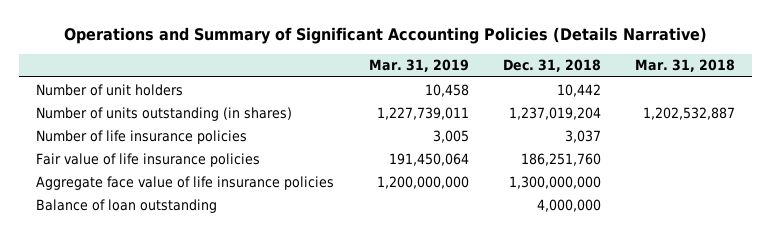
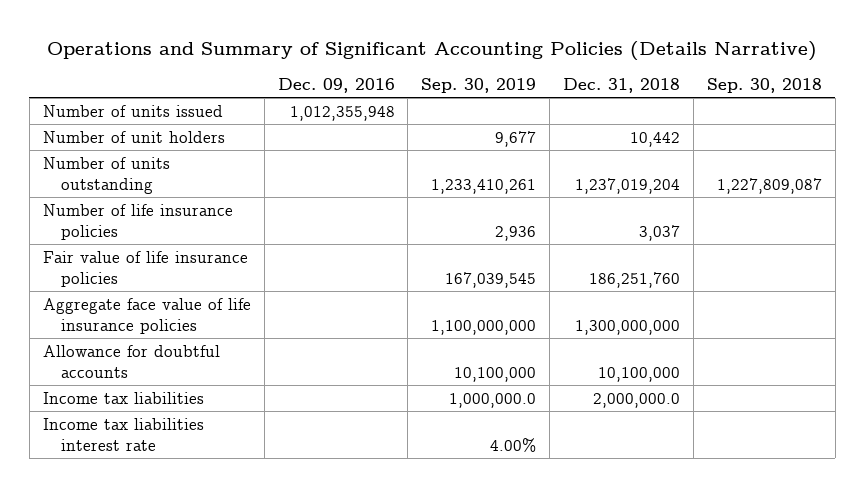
[368,59,469,73] Mar. 31, 2019 -> none
[635,59,736,73] Mar. 31, 2018 -> none
none -> [277,78,395,94] Dec. 09, 2016
none -> [421,78,537,94] Sep. 30, 2019
none -> [707,78,823,94] Sep. 30, 2018
none -> [42,104,223,117] Number of units issued
[36,106,293,121] Number of units outstanding (in shares) -> [42,156,170,194] Number of units outstanding
[36,198,218,213] Balance of loan outstanding -> none
none -> [42,344,220,378] Allowance for doubtful accounts
none -> [42,391,204,404] Income tax liabilities
none -> [42,417,204,451] Income tax liabilities interest rate

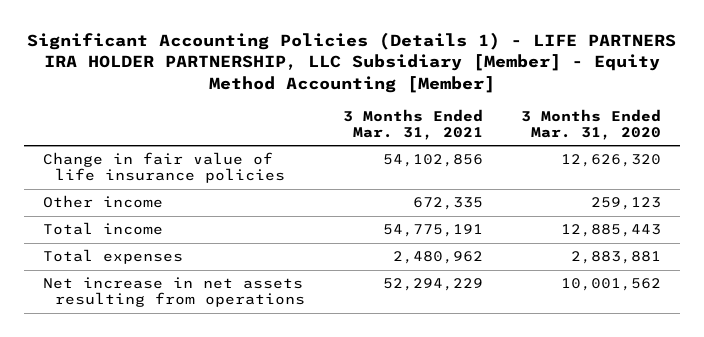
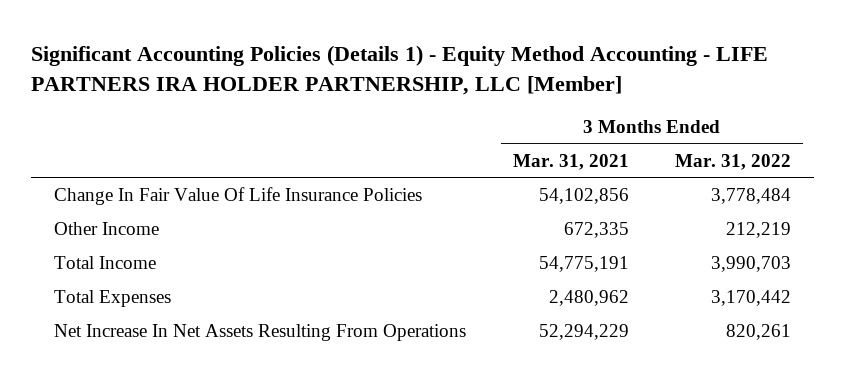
[27,31,677,93] Significant Accounting Policies (Details 1) - LIFE PARTNERS IRA HOLDER PARTNERSHIP, LLC Subsidiary [Member] - Equity Method Accounting [Member] -> [31,45,769,95] Significant Accounting Policies (Details 1) - Equity Method Accounting - LIFE PARTNERS IRA HOLDER PARTNERSHIP, LLC [Member]
[521,108,662,140] 3 Months Ended Mar. 31, 2020 -> none
none -> [675,153,792,170] Mar. 31, 2022
[43,152,286,184] Change in fair value of life insurance policies -> [54,187,423,206] Change In Fair Value Of Life Insurance Policies
[43,195,164,209] Other income -> [54,222,160,236] Other Income
[43,222,164,236] Total income -> [54,256,157,270] Total Income
[43,249,184,265] Total expenses -> [54,290,172,308] Total Expenses
[43,277,306,308] Net increase in net assets resulting from operations -> [54,324,467,342] Net Increase In Net Assets Resulting From Operations

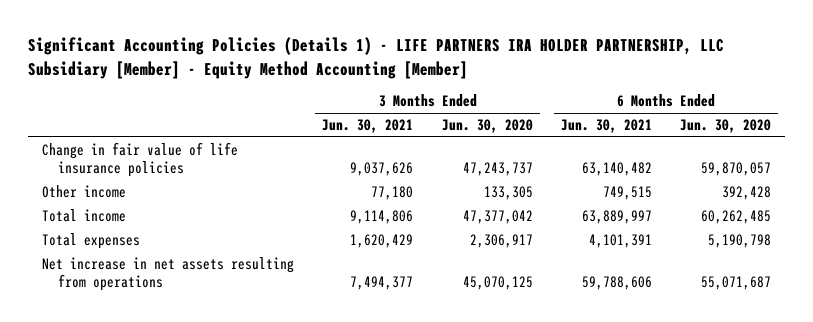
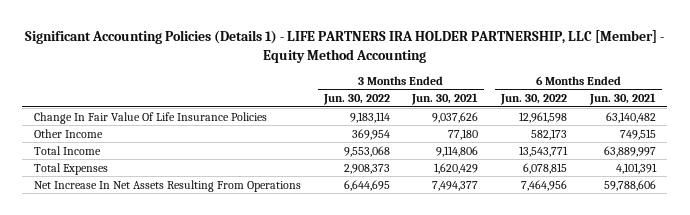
[28,37,725,79] Significant Accounting Policies (Details 1) - LIFE PARTNERS IRA HOLDER PARTNERSHIP, LLC Subsidiary [Member] - Equity Method Accounting [Member] -> [24,30,664,63] Significant Accounting Policies (Details 1) - LIFE PARTNERS IRA HOLDER PARTNERSHIP, LLC [Member] - Equity Method Accounting
[441,119,533,134] Jun. 30, 2020 -> none
[679,119,771,134] Jun. 30, 2020 -> none
none -> [322,94,390,106] Jun. 30, 2022
none -> [500,94,568,106] Jun. 30, 2022
[42,142,239,178] Change in fair value of life insurance policies -> [33,111,267,124] Change In Fair Value Of Life Insurance Policies
[42,185,127,199] Other income -> [33,128,103,138] Other Income
[42,209,127,223] Total income -> [33,145,101,155] Total Income
[42,233,141,250] Total expenses -> [33,162,108,175] Total Expenses
[42,257,295,292] Net increase in net assets resulting from operations -> [33,179,301,192] Net Increase In Net Assets Resulting From Operations

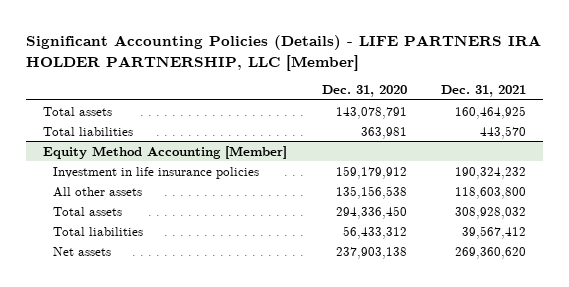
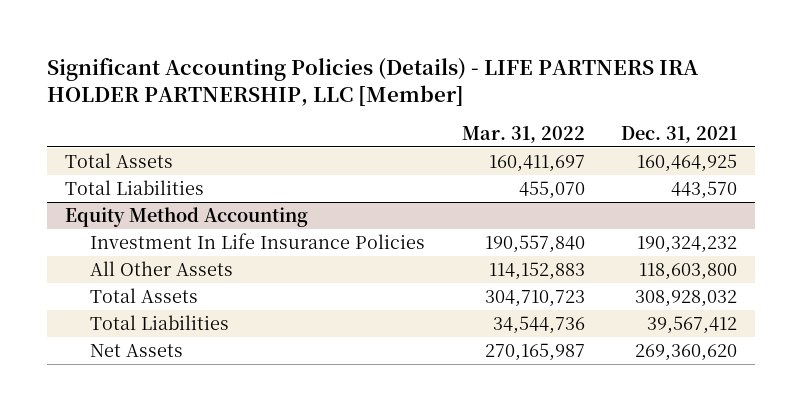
[321,85,407,98] Dec. 31, 2020 -> none
none -> [461,126,585,144] Mar. 31, 2022
[43,106,113,116] Total assets -> [65,152,174,168] Total Assets
[43,126,134,136] Total liabilities -> [65,179,205,195] Total Liabilities
[43,145,288,159] Equity Method Accounting [Member] -> [65,206,309,227] Equity Method Accounting
[53,166,260,179] Investment in life insurance policies -> [90,232,426,249] Investment In Life Insurance Policies
[53,186,143,197] All other assets -> [90,260,234,276] All Other Assets
[53,206,123,216] Total assets -> [90,287,199,303] Total Assets
[53,226,144,236] Total liabilities -> [90,314,230,330] Total Liabilities
[53,246,112,256] Net assets -> [90,343,184,357] Net Assets

